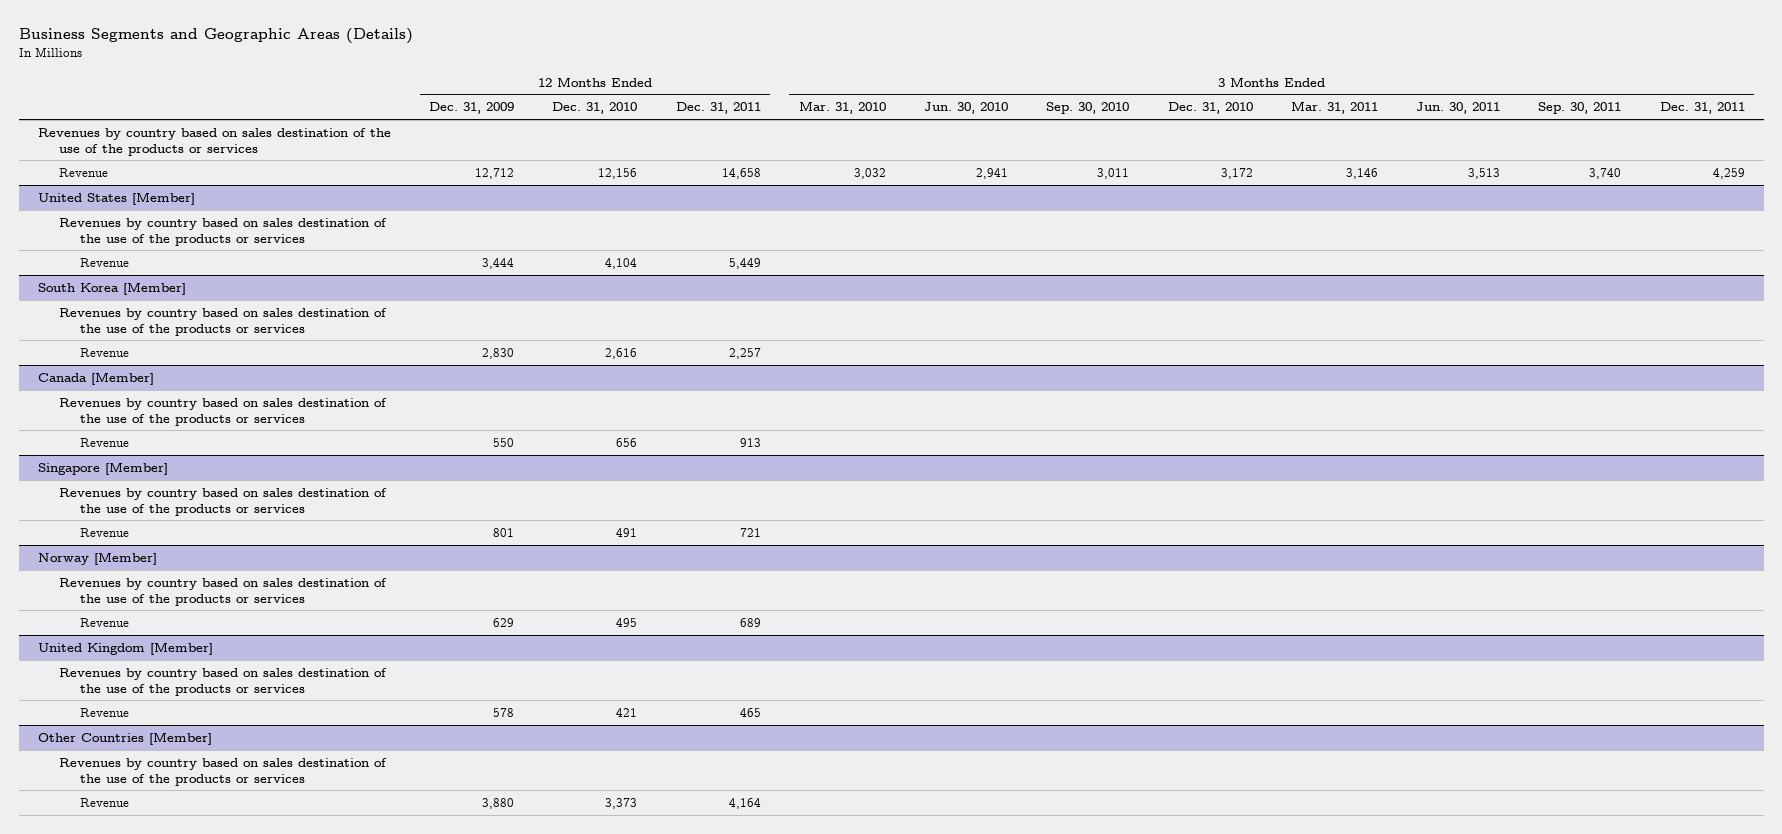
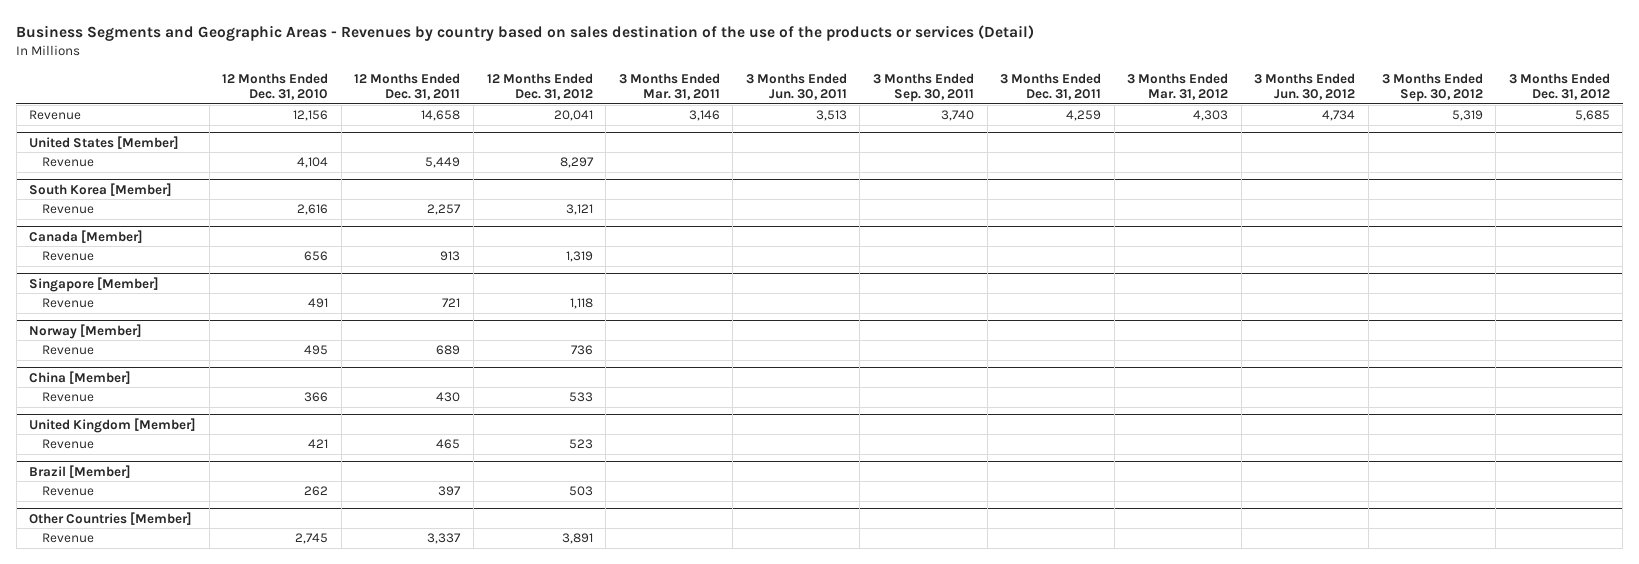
[18,28,413,45] Business Segments and Geographic Areas (Details) -> [16,24,1035,41] Business Segments and Geographic Areas - Revenues by country based on sales destination of the use of the products or services (Detail)
[429,102,515,115] Dec. 31, 2009 -> none
[798,101,886,115] Mar. 31, 2010 -> none
[924,102,1009,115] Jun. 30, 2010 -> none
[1046,102,1130,115] Sep. 30, 2010 -> none
[1167,102,1253,115] Dec. 31, 2010 -> none
none -> [486,72,593,101] 12 Months Ended Dec. 31, 2012
none -> [1127,72,1229,101] 3 Months Ended Mar. 31, 2012
none -> [1254,72,1356,101] 3 Months Ended Jun. 30, 2012
none -> [1381,72,1483,103] 3 Months Ended Sep. 30, 2012
none -> [1508,72,1610,101] 3 Months Ended Dec. 31, 2012
[37,127,391,156] Revenues by country based on sales destination of the use of the products or services -> none
[58,217,387,246] Revenues by country based on sales destination of the use of the products or services -> none
[58,307,387,336] Revenues by country based on sales destination of the use of the products or services -> none
[58,397,387,426] Revenues by country based on sales destination of the use of the products or services -> none
[58,487,387,516] Revenues by country based on sales destination of the use of the products or services -> none
[58,577,387,606] Revenues by country based on sales destination of the use of the products or services -> none
none -> [29,370,132,384] China [Member]
none -> [41,392,94,403] Revenue
[58,667,387,696] Revenues by country based on sales destination of the use of the products or services -> none
none -> [29,464,132,478] Brazil [Member]
none -> [41,486,94,497] Revenue
[58,757,387,786] Revenues by country based on sales destination of the use of the products or services -> none
[605,797,638,809] 3,373 -> [295,533,329,545] 2,745
[728,797,761,809] 4,164 -> [427,533,462,545] 3,337

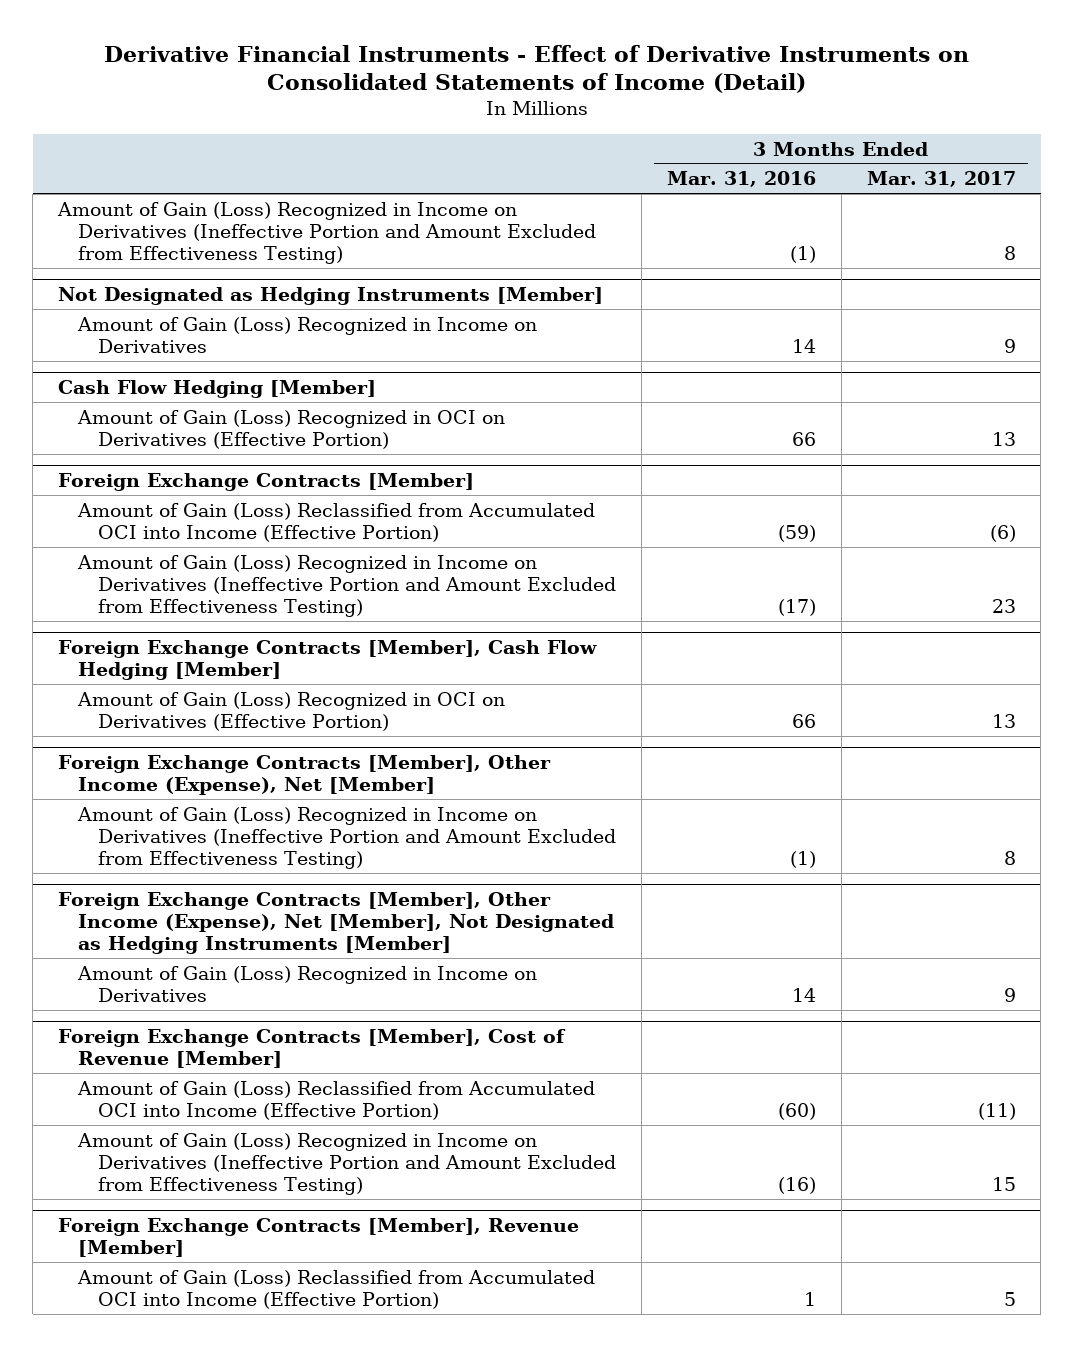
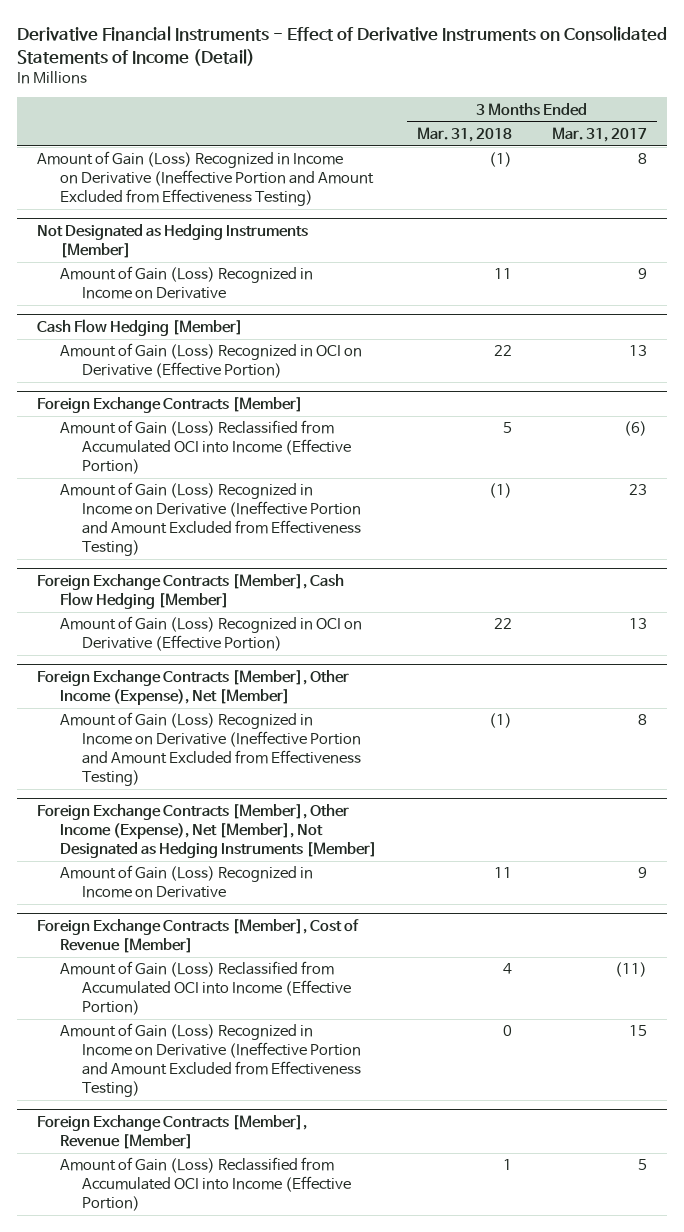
[666,171,816,188] Mar. 31, 2016 -> none
none -> [417,127,513,143] Mar. 31, 2018
[57,201,597,264] Amount of Gain (Loss) Recognized in Income on Derivatives (Ineffective Portion and Amount Excluded from Effectiveness Testing) -> [37,151,374,207] Amount of Gain (Loss) Recognized in Income on Derivative (Ineffective Portion and Amount Excluded from Effectiveness Testing)
[77,316,538,353] Amount of Gain (Loss) Recognized in Income on Derivatives -> [59,266,313,300] Amount of Gain (Loss) Recognized in Income on Derivative
[77,409,506,449] Amount of Gain (Loss) Recognized in OCI on Derivatives (Effective Portion) -> [59,343,362,379] Amount of Gain (Loss) Recognized in OCI on Derivative (Effective Portion)
[77,554,617,617] Amount of Gain (Loss) Recognized in Income on Derivatives (Ineffective Portion and Amount Excluded from Effectiveness Testing) -> [59,482,362,557] Amount of Gain (Loss) Recognized in Income on Derivative (Ineffective Portion and Amount Excluded from Effectiveness Testing)
[77,691,506,731] Amount of Gain (Loss) Recognized in OCI on Derivatives (Effective Portion) -> [59,616,362,652] Amount of Gain (Loss) Recognized in OCI on Derivative (Effective Portion)
[77,806,617,869] Amount of Gain (Loss) Recognized in Income on Derivatives (Ineffective Portion and Amount Excluded from Effectiveness Testing) -> [59,712,362,787] Amount of Gain (Loss) Recognized in Income on Derivative (Ineffective Portion and Amount Excluded from Effectiveness Testing)
[77,965,538,1002] Amount of Gain (Loss) Recognized in Income on Derivatives -> [59,865,313,899] Amount of Gain (Loss) Recognized in Income on Derivative
[77,1132,617,1195] Amount of Gain (Loss) Recognized in Income on Derivatives (Ineffective Portion and Amount Excluded from Effectiveness Testing) -> [59,1023,362,1098] Amount of Gain (Loss) Recognized in Income on Derivative (Ineffective Portion and Amount Excluded from Effectiveness Testing)

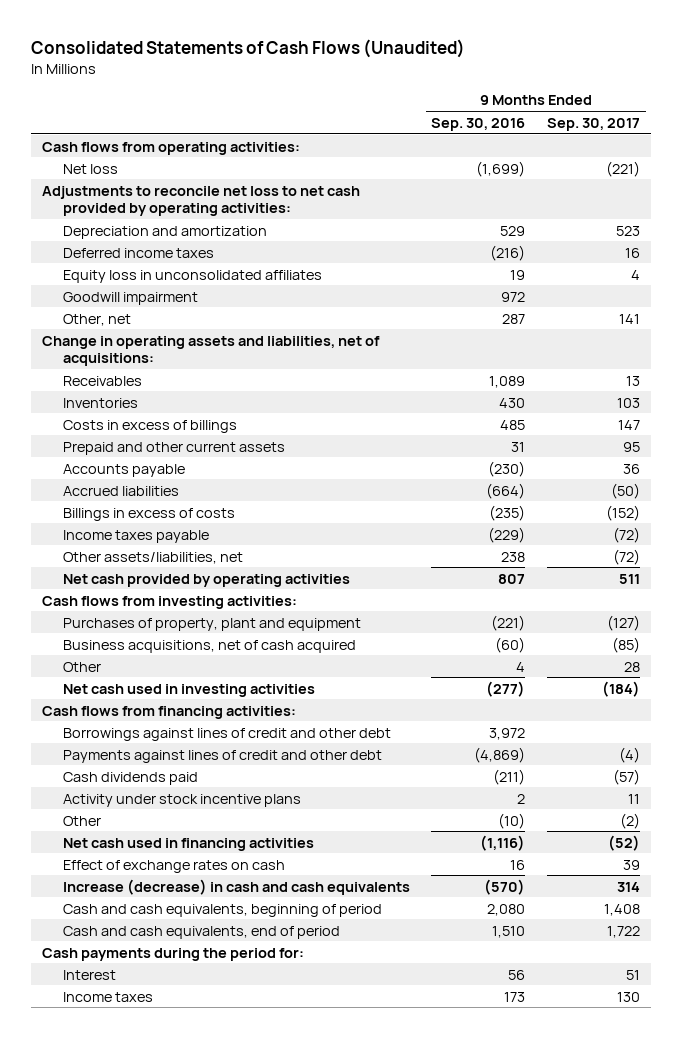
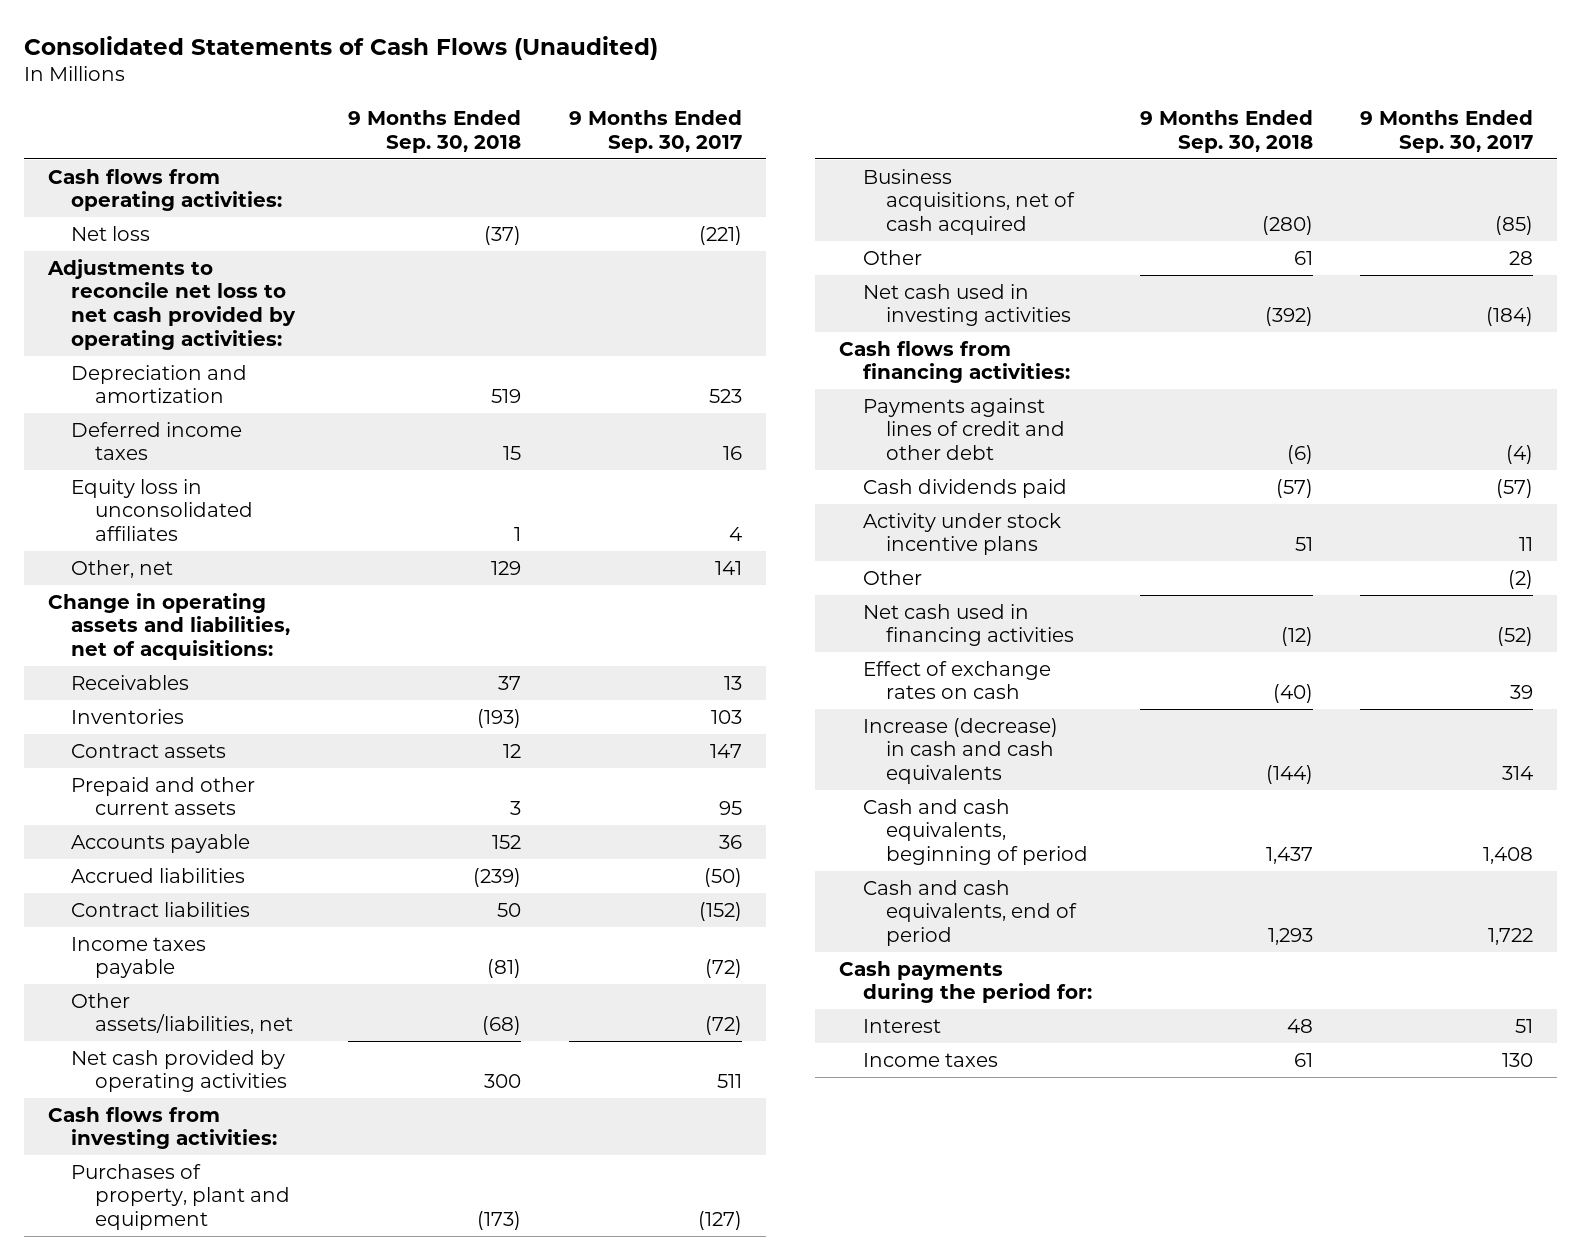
[431,117,526,131] Sep. 30, 2016 -> none
none -> [347,110,521,153] 9 Months Ended Sep. 30, 2018
[62,291,198,305] Goodwill impairment -> none
[62,419,237,433] Costs in excess of billings -> [71,743,227,758] Contract assets
[62,507,235,521] Billings in excess of costs -> [71,901,251,917] Contract liabilities
[62,727,391,741] Borrowings against lines of credit and other debt -> none

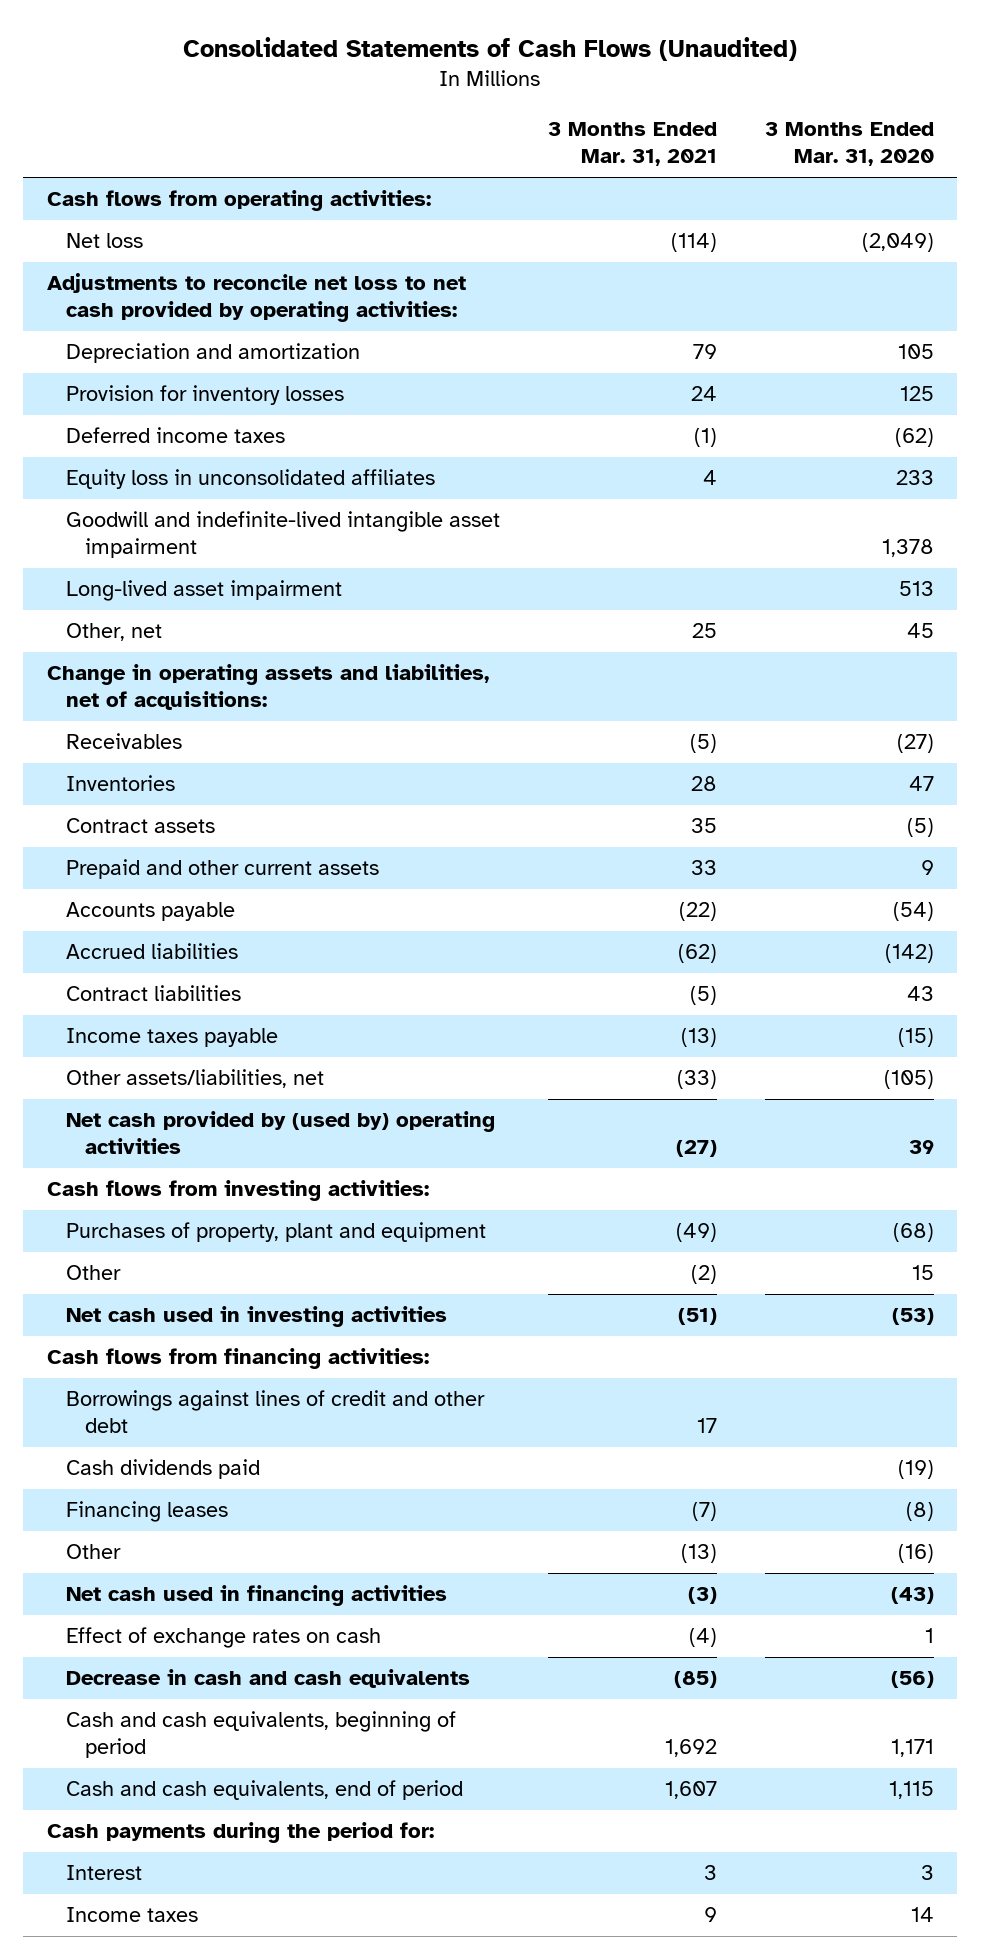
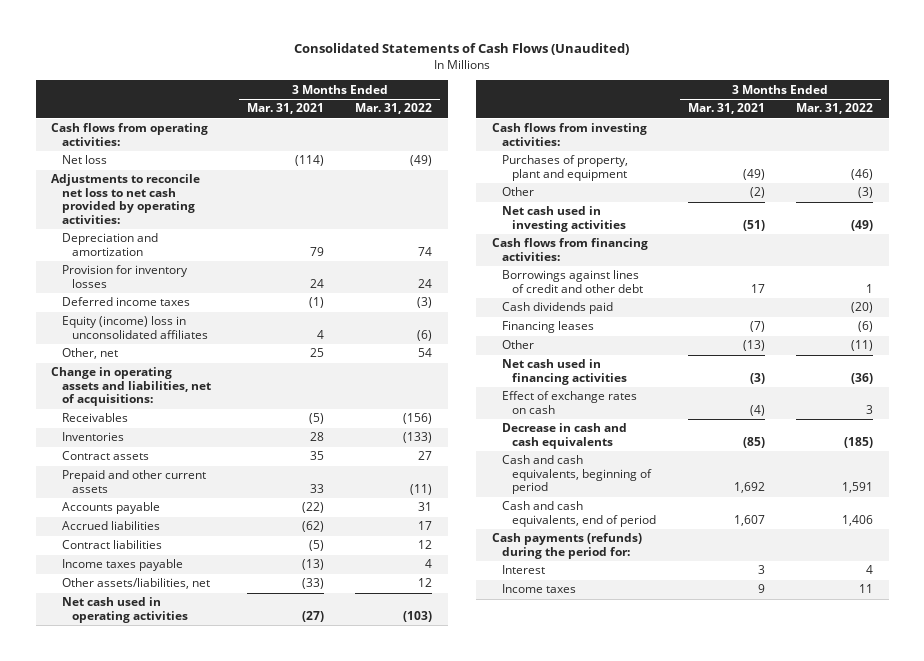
[764,122,934,167] 3 Months Ended Mar. 31, 2020 -> none
none -> [355,103,433,115] Mar. 31, 2022
[65,511,500,559] Goodwill and indefinite-lived intangible asset impairment -> none
[65,580,342,602] Long-lived asset impairment -> none
[65,469,435,490] Equity loss in unconsolidated affiliates -> [61,316,208,339] Equity (income) loss in unconsolidated affiliates
[65,1111,495,1155] Net cash provided by (used by) operating activities -> [61,597,188,623] Net cash used in operating activities
[47,1822,435,1844] Cash payments during the period for: -> [492,533,643,559] Cash payments (refunds) during the period for:

